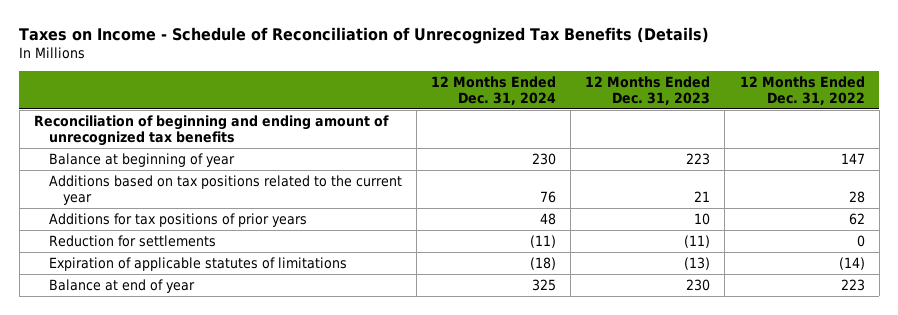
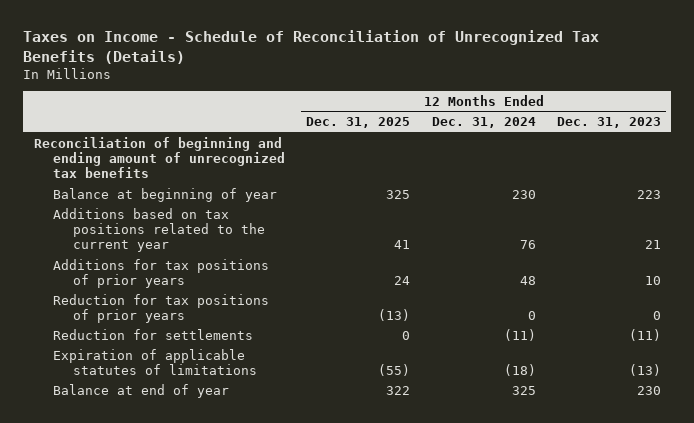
[739,76,865,105] 12 Months Ended Dec. 31, 2022 -> none
none -> [306,116,411,128] Dec. 31, 2025
none -> [53,293,270,323] Reduction for tax positions of prior years

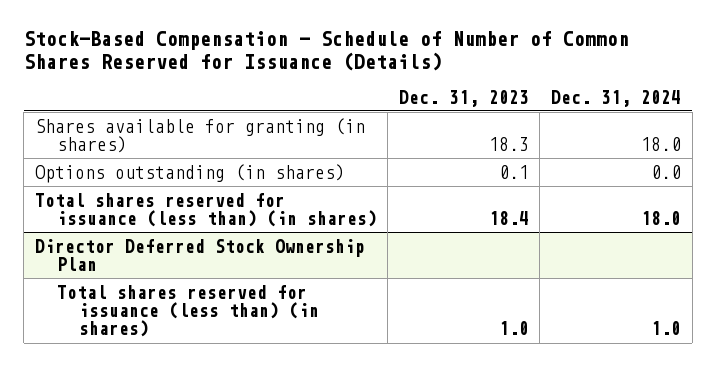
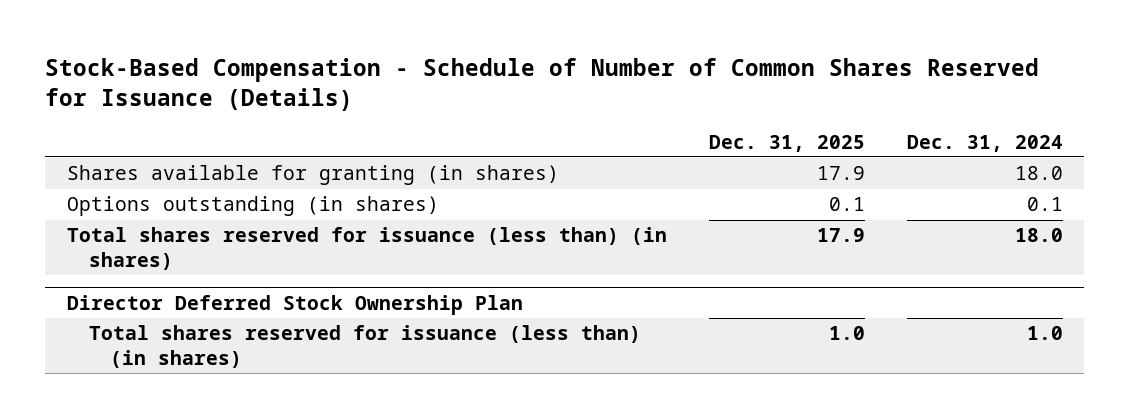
[398,89,529,107] Dec. 31, 2023 -> none
none -> [708,134,865,152] Dec. 31, 2025
[651,164,682,179] 0.0 -> [1027,197,1064,212] 0.1

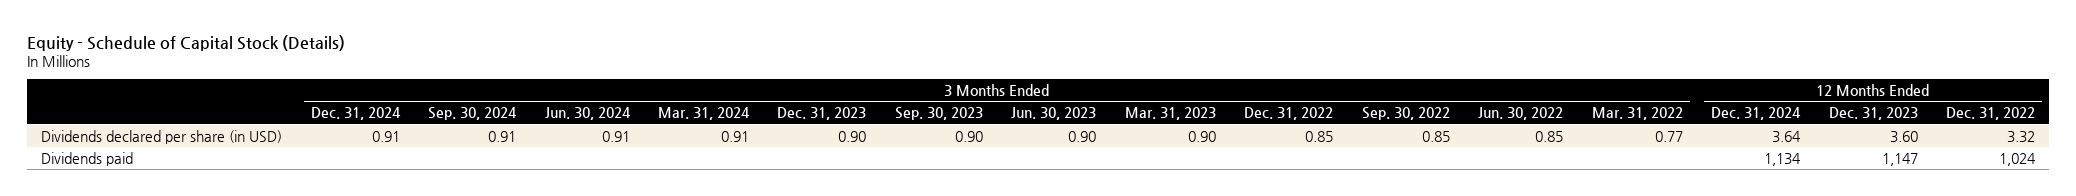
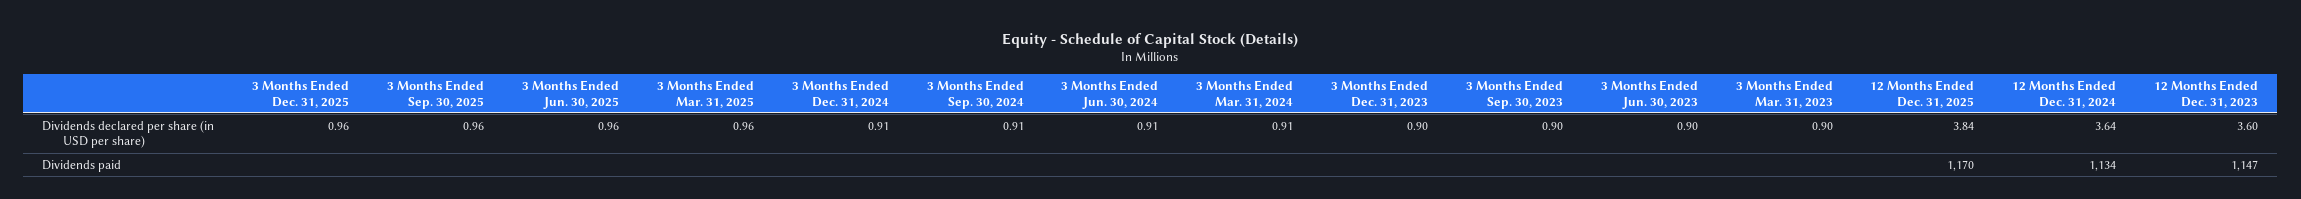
[1244,107,1334,121] Dec. 31, 2022 -> none
[1361,107,1450,121] Sep. 30, 2022 -> none
[1478,107,1564,121] Jun. 30, 2022 -> none
[1591,107,1683,121] Mar. 31, 2022 -> none
[1946,107,2036,121] Dec. 31, 2022 -> none
none -> [252,80,350,108] 3 Months Ended Dec. 31, 2025
none -> [387,80,485,109] 3 Months Ended Sep. 30, 2025
none -> [521,80,619,109] 3 Months Ended Jun. 30, 2025
none -> [656,80,754,108] 3 Months Ended Mar. 31, 2025
none -> [1870,80,1975,108] 12 Months Ended Dec. 31, 2025
[41,129,283,144] Dividends declared per share (in USD) -> [42,119,215,149] Dividends declared per share (in USD per share)

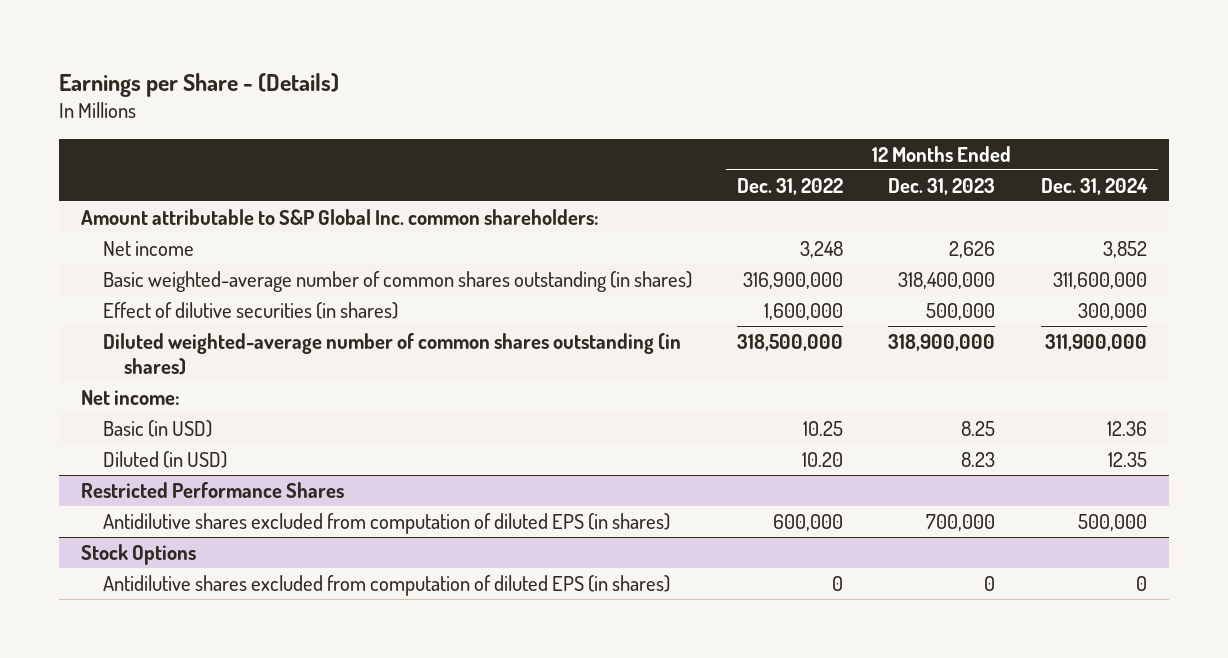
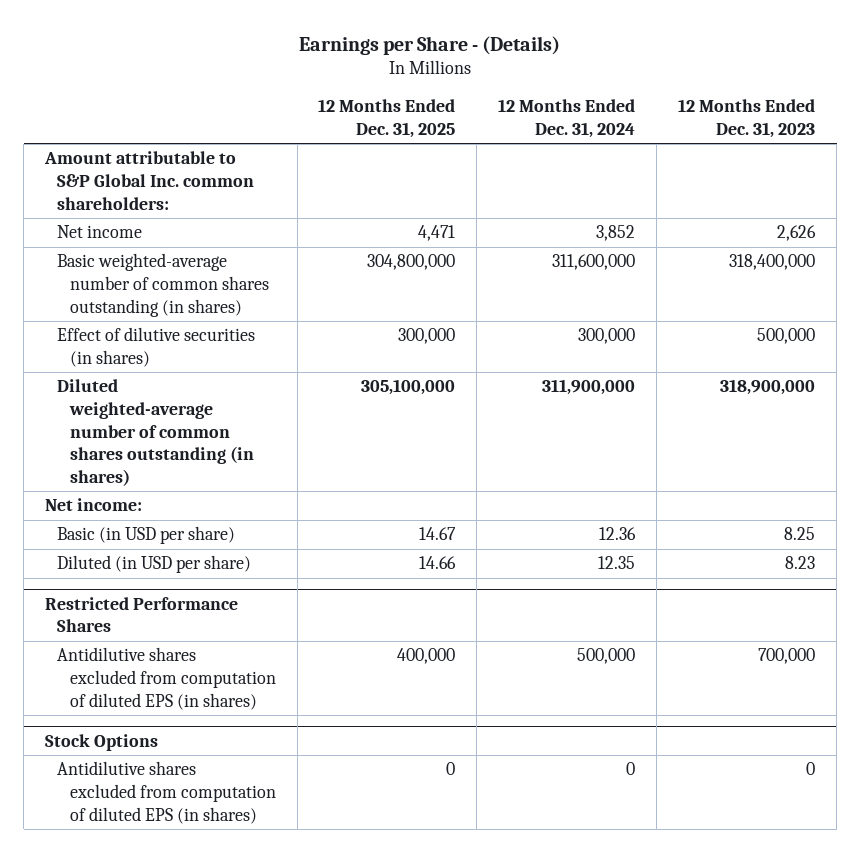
[736,177,843,195] Dec. 31, 2022 -> none
none -> [318,99,456,138] 12 Months Ended Dec. 31, 2025
[102,420,212,438] Basic (in USD) -> [57,526,236,545] Basic (in USD per share)
[102,451,227,469] Diluted (in USD) -> [57,555,252,574] Diluted (in USD per share)

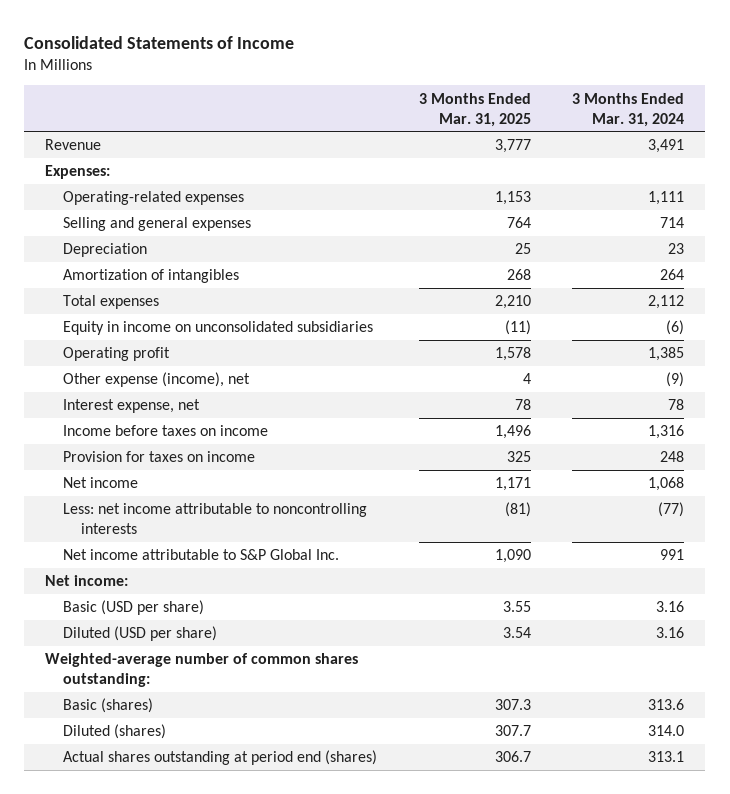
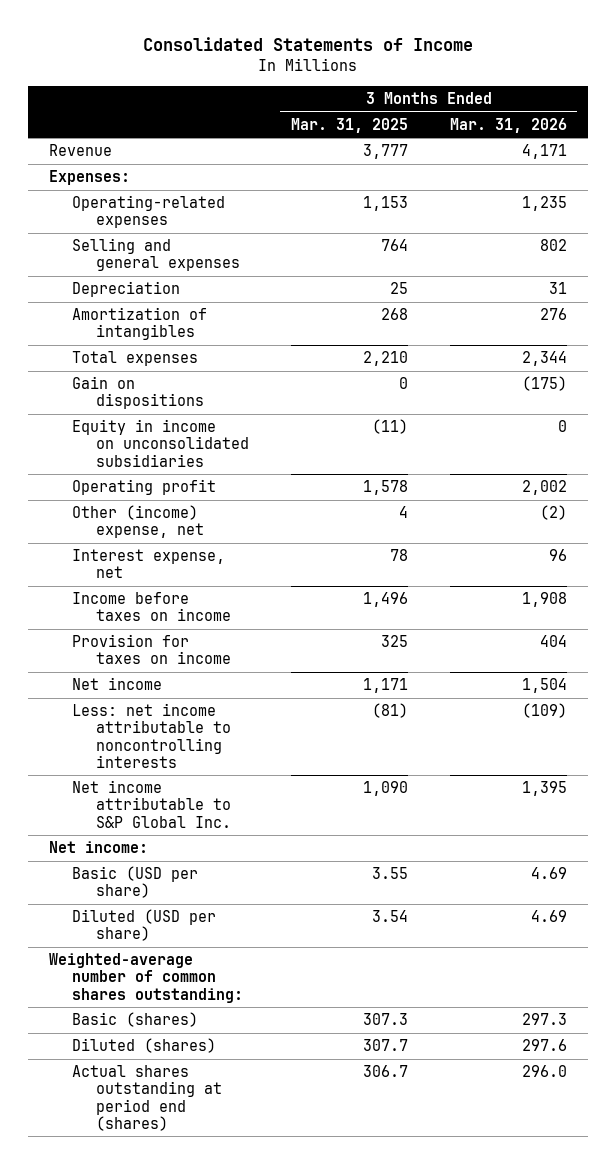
[572,92,685,127] 3 Months Ended Mar. 31, 2024 -> none
none -> [449,117,567,133] Mar. 31, 2026
none -> [72,376,204,410] Gain on dispositions
[63,372,251,388] Other expense (income), net -> [72,505,204,539] Other (income) expense, net

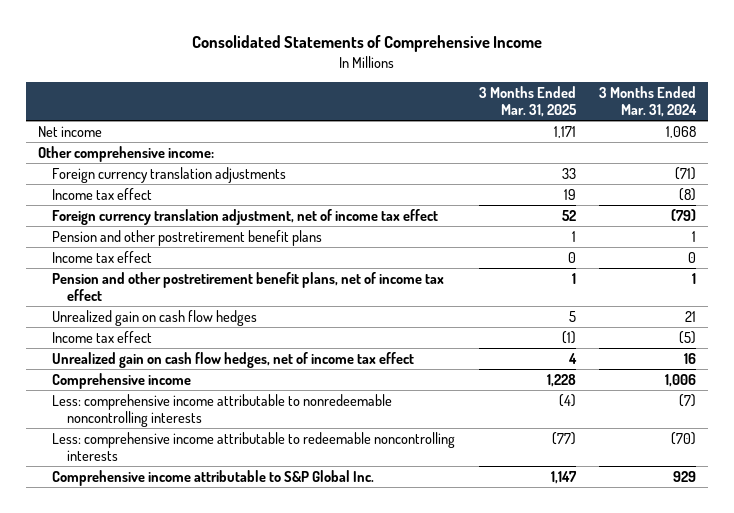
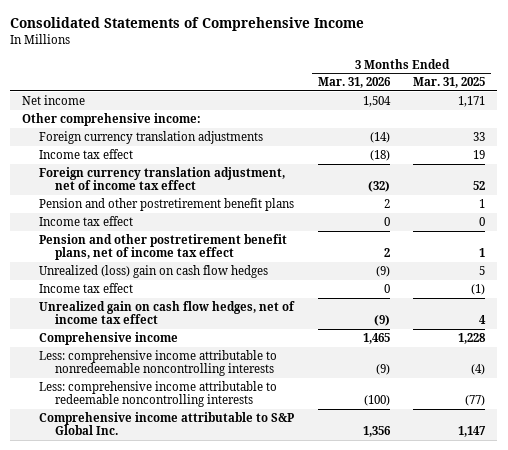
[599,85,698,117] 3 Months Ended Mar. 31, 2024 -> none
none -> [317,77,391,89] Mar. 31, 2026
[52,309,258,326] Unrealized gain on cash flow hedges -> [38,265,268,279] Unrealized (loss) gain on cash flow hedges

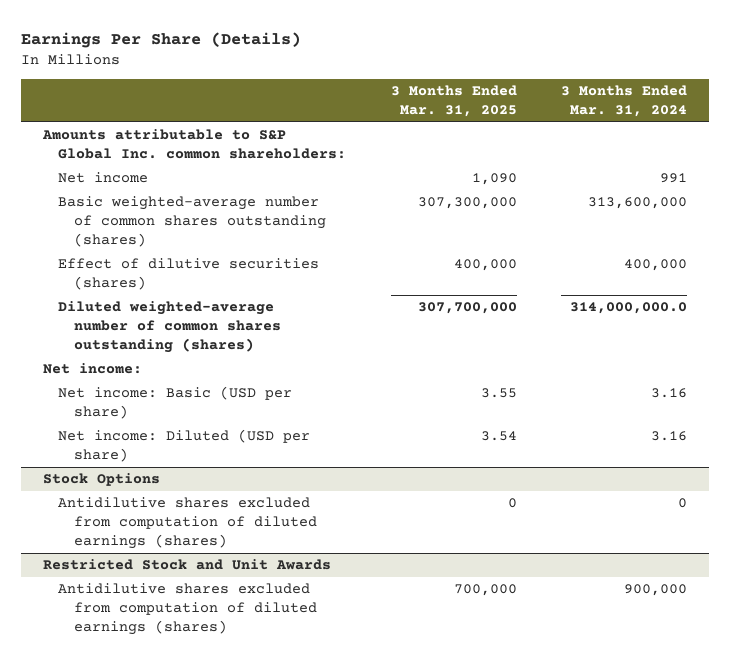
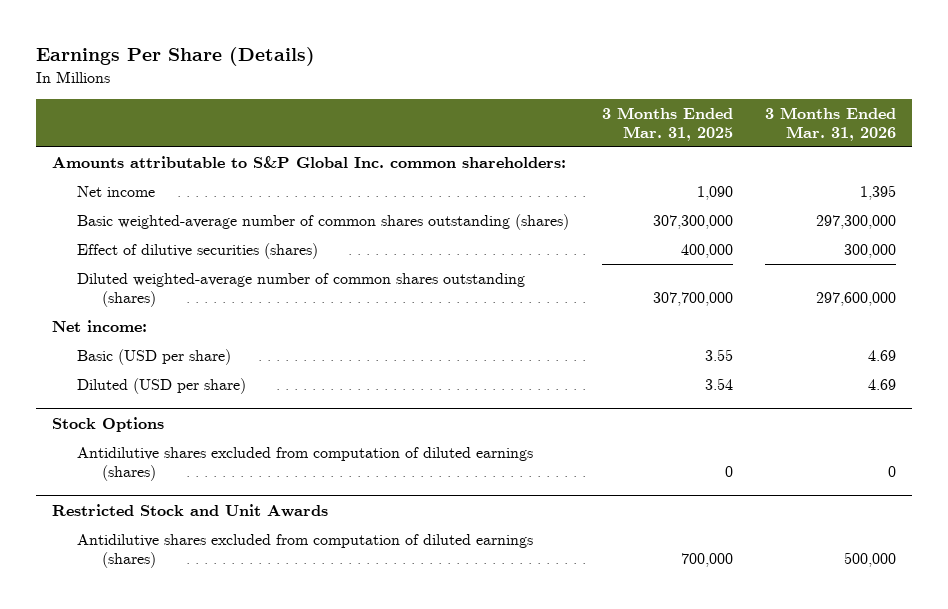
[560,85,687,118] 3 Months Ended Mar. 31, 2024 -> none
none -> [765,106,897,141] 3 Months Ended Mar. 31, 2026
[58,386,293,420] Net income: Basic (USD per share) -> [77,349,232,366] Basic (USD per share)
[58,429,311,463] Net income: Diluted (USD per share) -> [77,378,247,395] Diluted (USD per share)

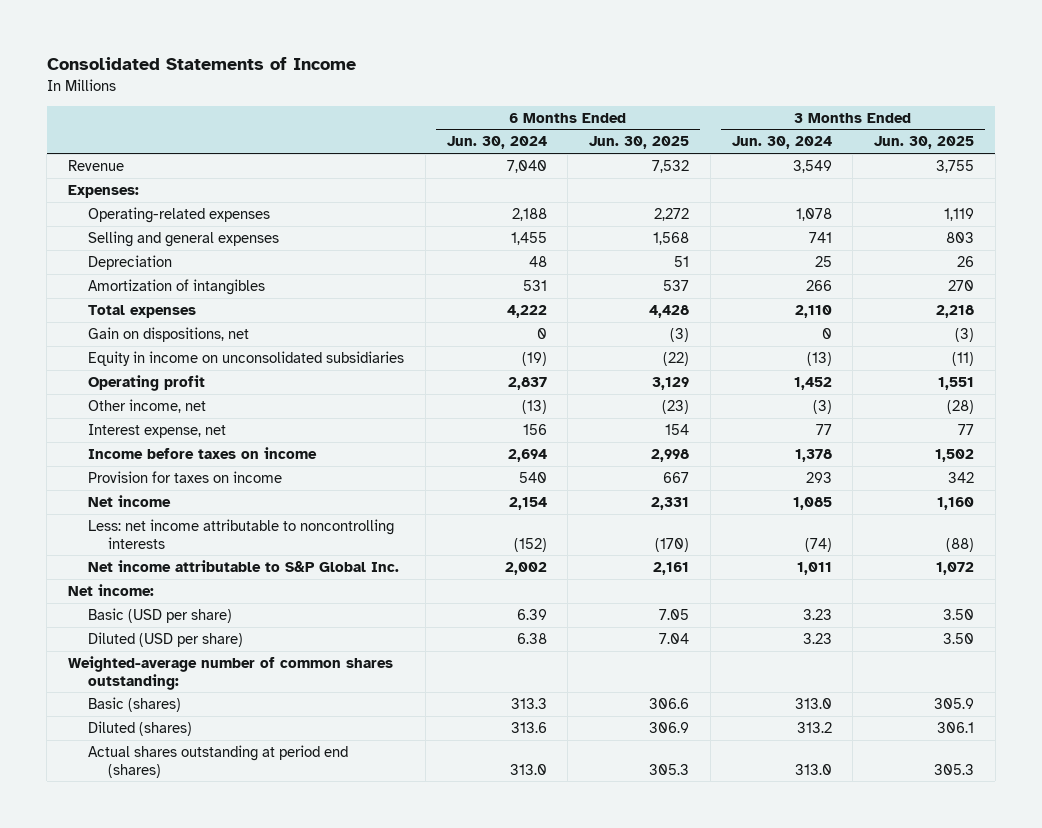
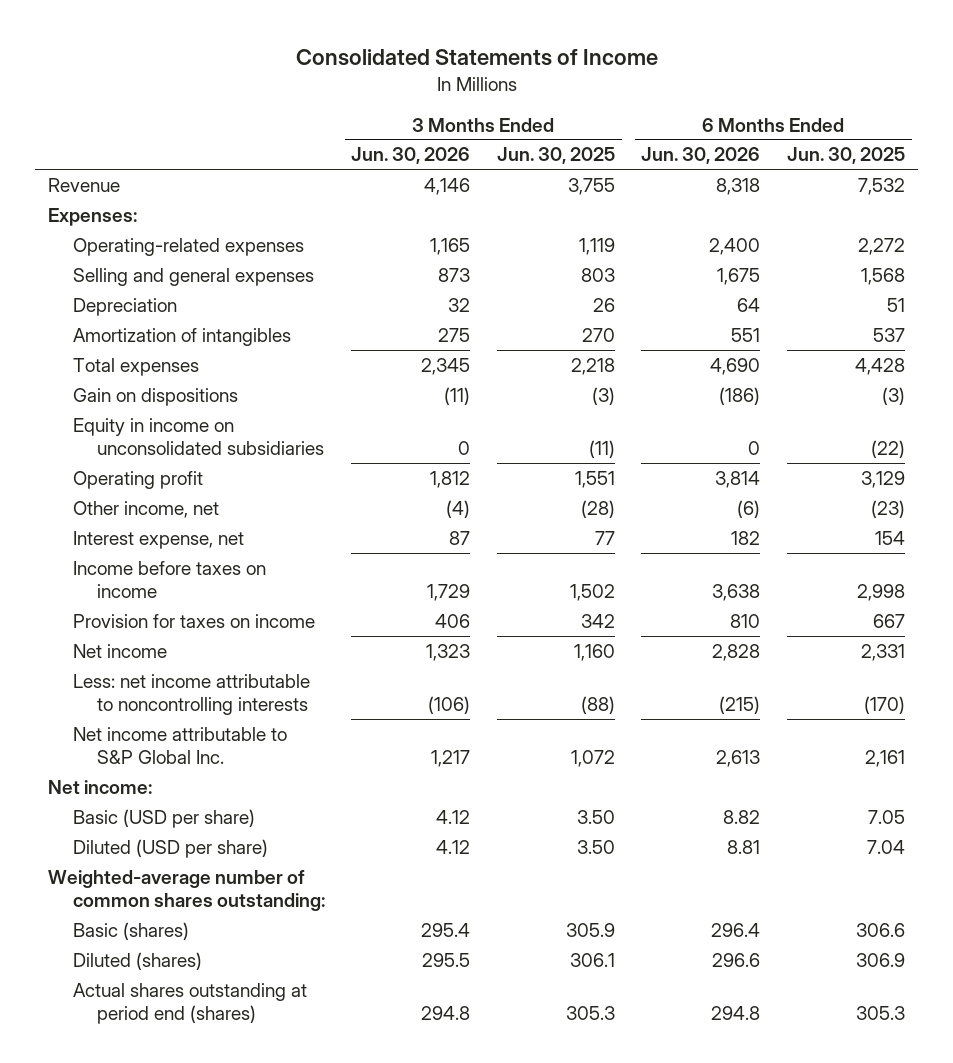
[446,136,547,150] Jun. 30, 2024 -> none
[731,136,832,150] Jun. 30, 2024 -> none
none -> [351,147,471,165] Jun. 30, 2026
none -> [641,147,761,165] Jun. 30, 2026
[88,326,250,342] Gain on dispositions, net -> [72,387,238,406] Gain on dispositions

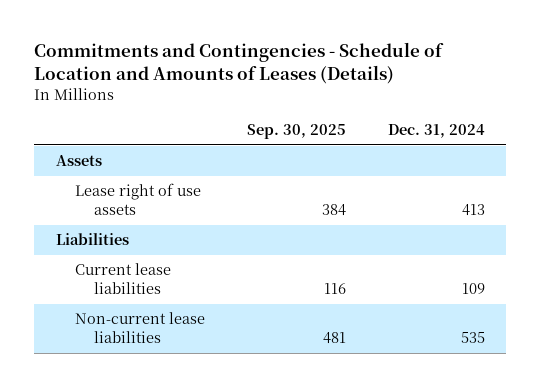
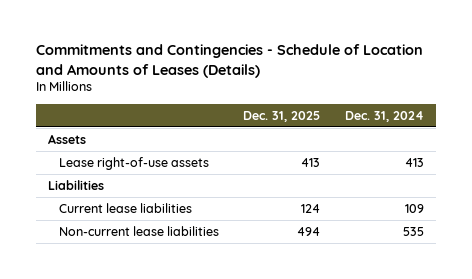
[247,124,347,140] Sep. 30, 2025 -> none
none -> [243,110,321,122] Dec. 31, 2025
[74,183,201,216] Lease right of use assets -> [58,156,209,170] Lease right-of-use assets

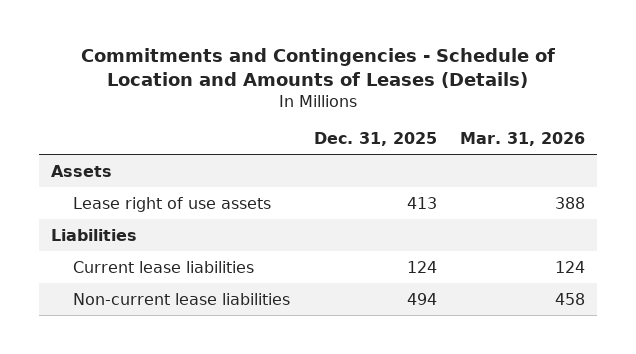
[345,110,425,122] Dec. 31, 2024 -> none
none -> [460,131,586,146] Mar. 31, 2026
[58,156,209,170] Lease right-of-use assets -> [73,196,272,212] Lease right of use assets

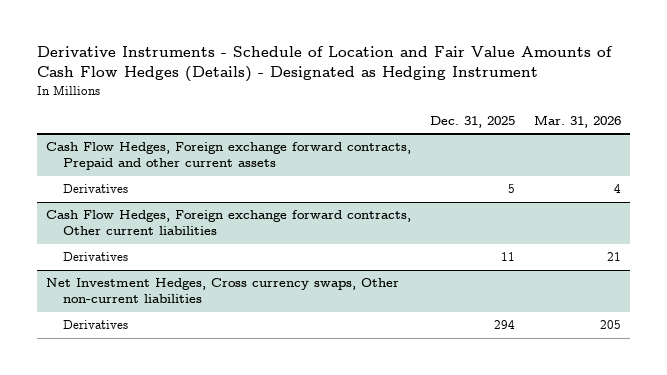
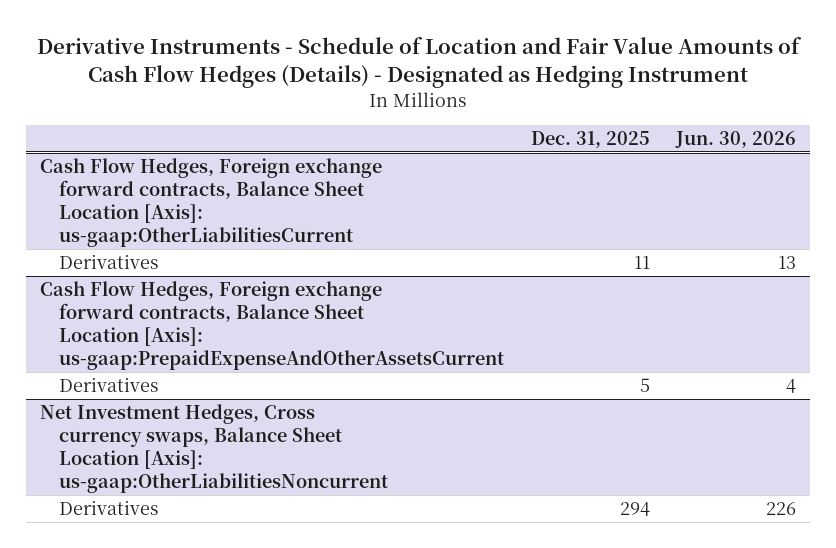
[533,114,621,128] Mar. 31, 2026 -> none
none -> [675,130,797,148] Jun. 30, 2026
[46,142,412,171] Cash Flow Hedges, Foreign exchange forward contracts, Prepaid and other current assets -> none
[62,184,128,194] Derivatives -> none
[46,210,412,236] Cash Flow Hedges, Foreign exchange forward contracts, Other current liabilities -> none
none -> [39,158,382,248] Cash Flow Hedges, Foreign exchange forward contracts, Balance Sheet Location [Axis]: us-gaap:OtherLiabilitiesCurrent
[46,278,400,304] Net Investment Hedges, Cross currency swaps, Other non-current liabilities -> none
none -> [39,281,504,371] Cash Flow Hedges, Foreign exchange forward contracts, Balance Sheet Location [Axis]: us-gaap:PrepaidExpenseAndOtherAssetsCurrent
none -> [58,377,159,393] Derivatives
none -> [39,404,388,494] Net Investment Hedges, Cross currency swaps, Balance Sheet Location [Axis]: us-gaap:OtherLiabilitiesNoncurrent

